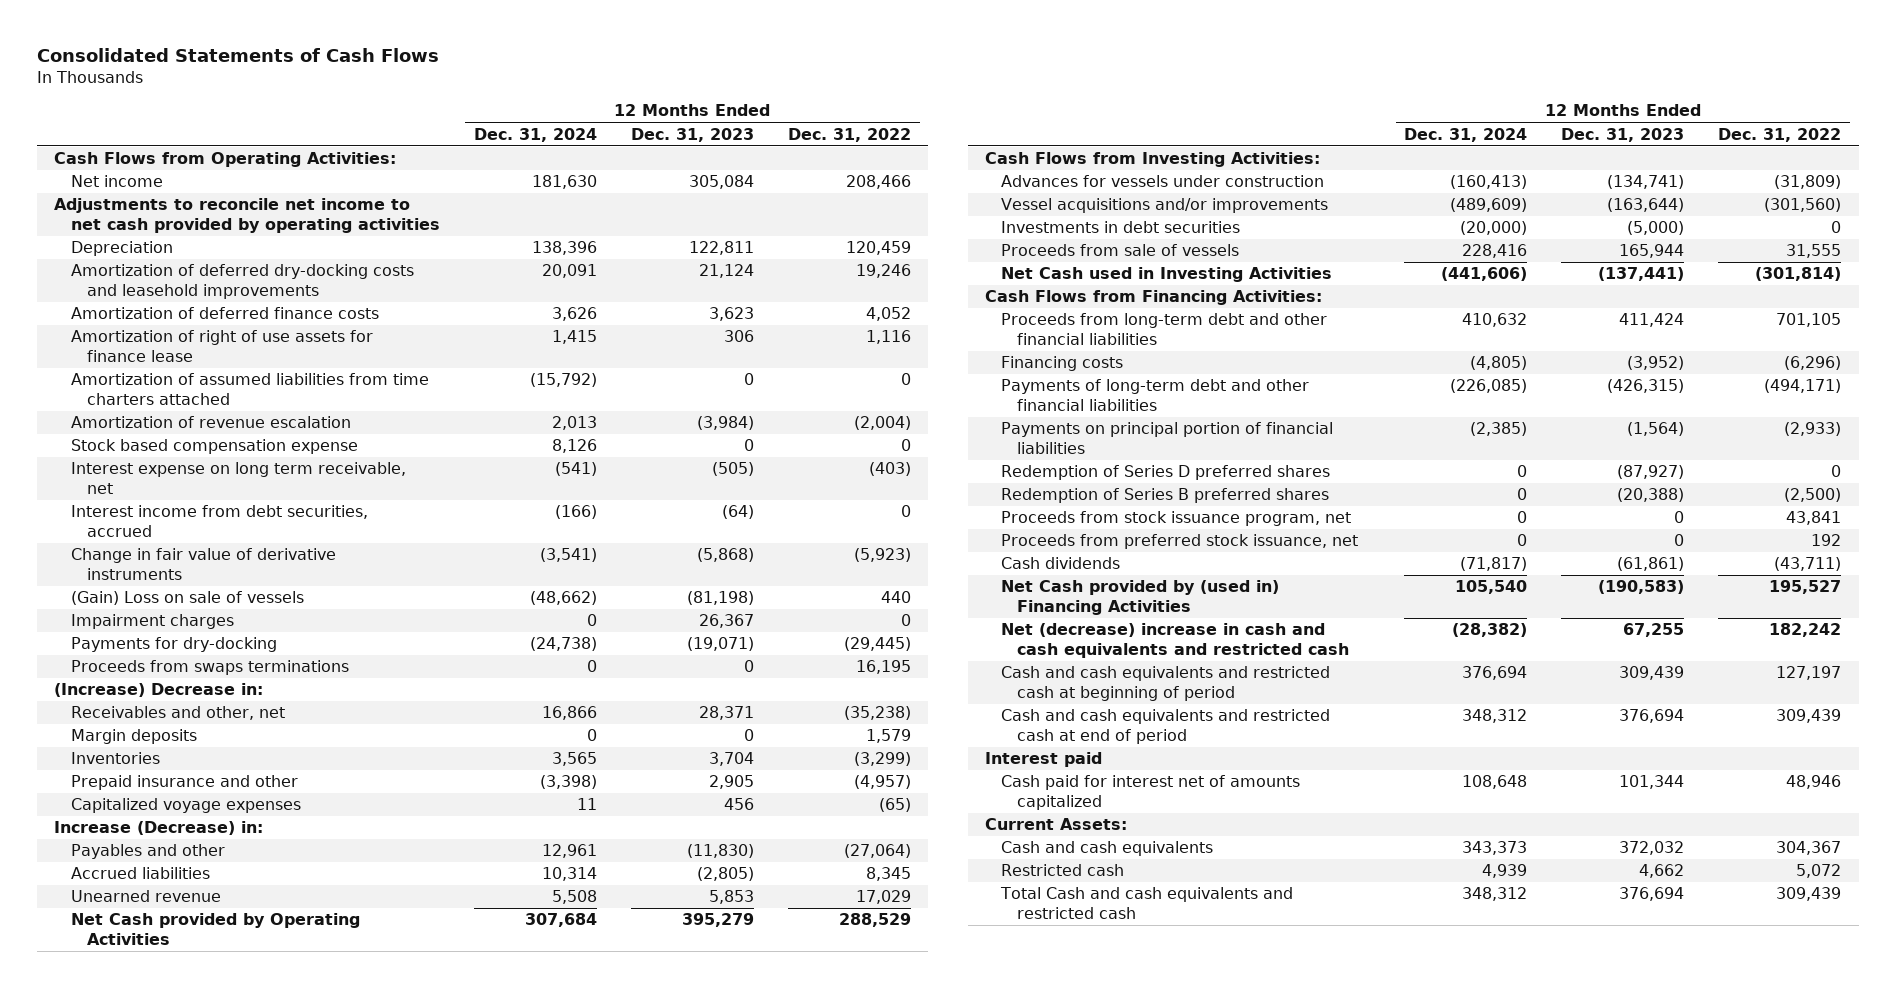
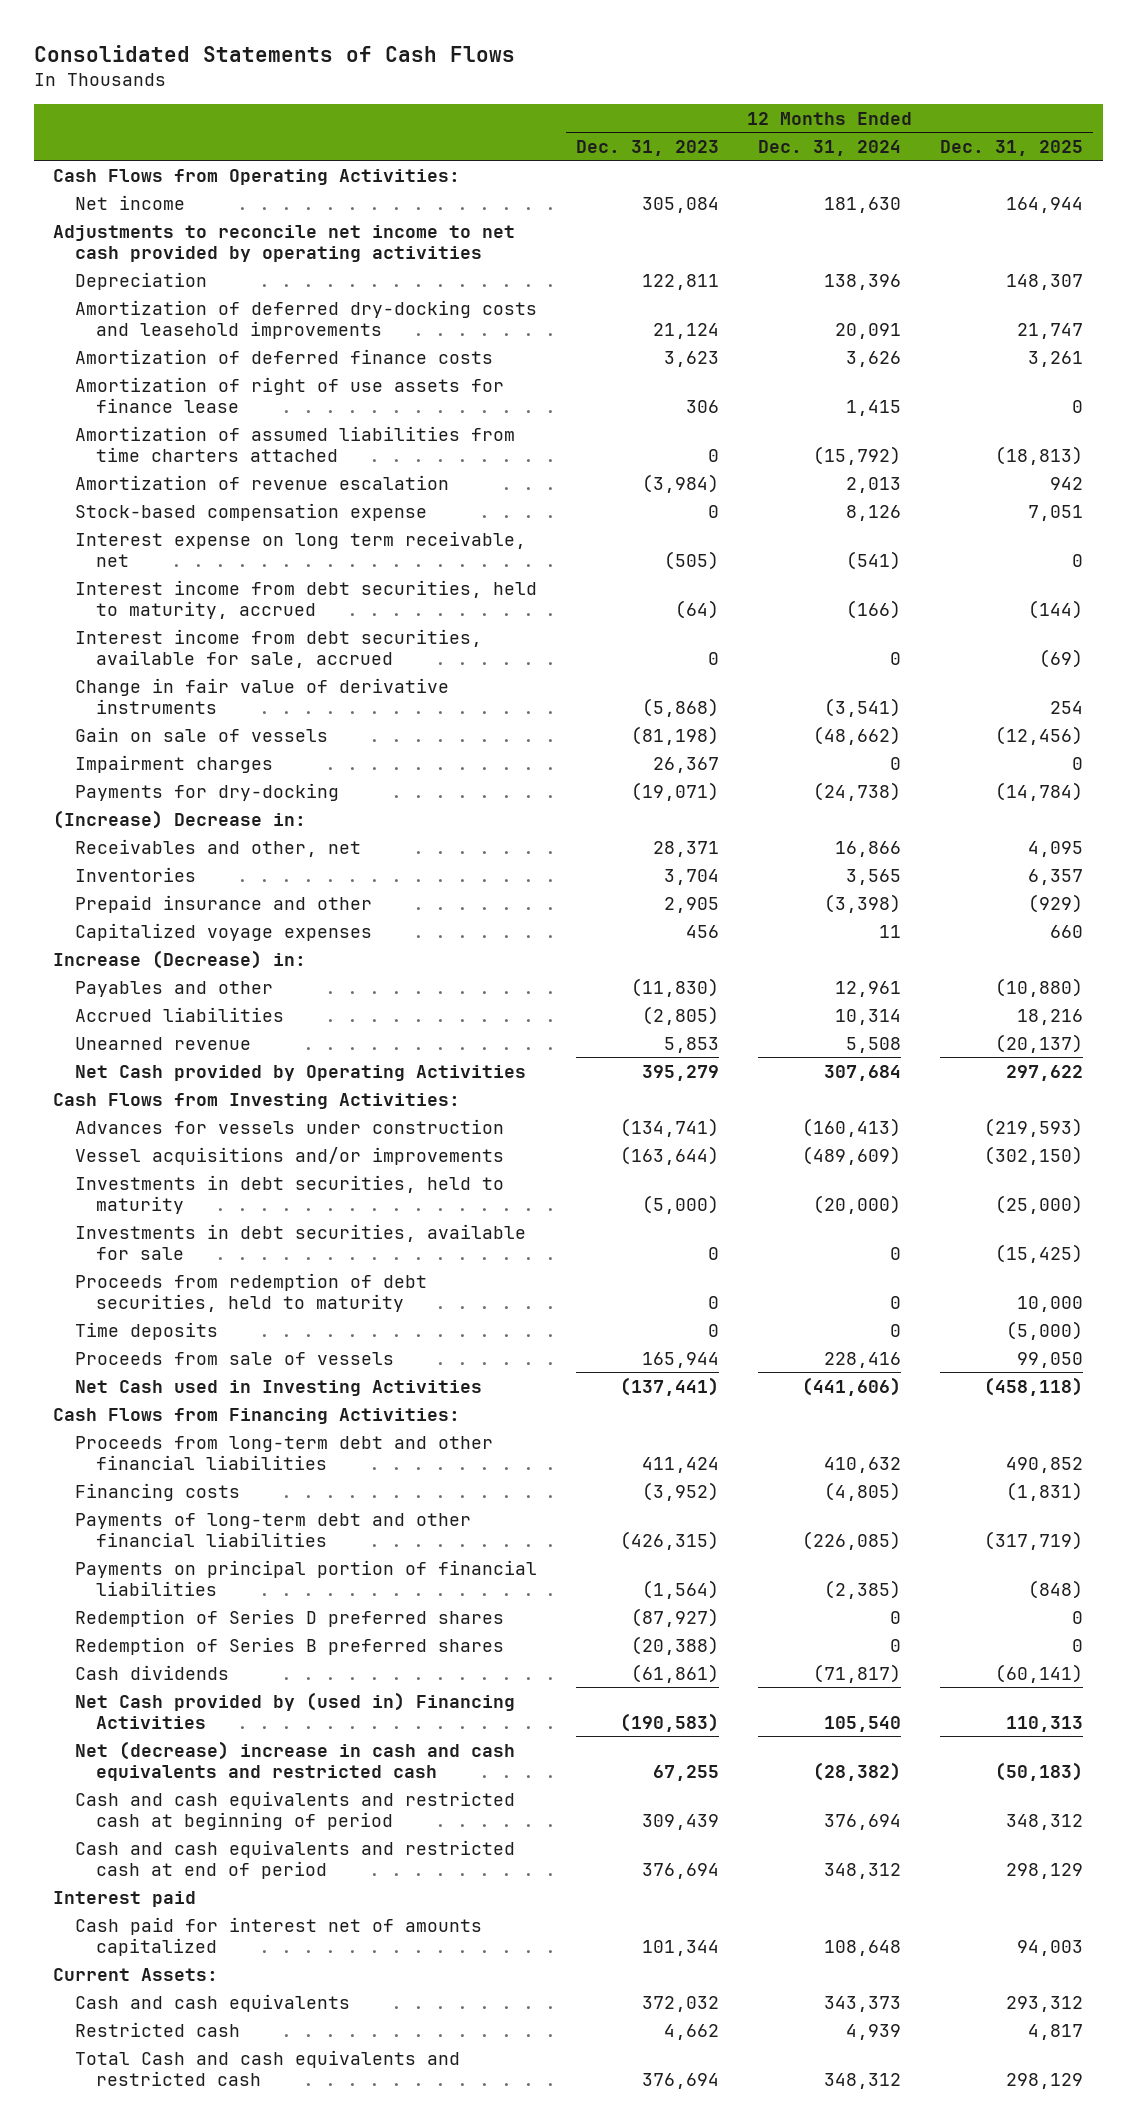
[788,127,912,142] Dec. 31, 2022 -> none
none -> [940,139,1084,156] Dec. 31, 2025
[70,439,358,455] Stock based compensation expense -> [74,502,427,521] Stock-based compensation expense
[70,505,368,537] Interest income from debt securities, accrued -> [74,579,537,619] Interest income from debt securities, held to maturity, accrued
none -> [74,628,482,668] Interest income from debt securities, available for sale, accrued
[70,591,304,606] (Gain) Loss on sale of vessels -> [74,726,328,742] Gain on sale of vessels
[70,660,349,676] Proceeds from swaps terminations -> none
[70,729,197,745] Margin deposits -> none
none -> [74,1174,504,1214] Investments in debt securities, held to maturity
[1001,221,1241,234] Investments in debt securities -> [74,1223,526,1260] Investments in debt securities, available for sale
[1460,221,1528,236] (20,000) -> [890,1246,902,1260] 0
[1627,221,1685,236] (5,000) -> [707,1246,719,1260] 0
none -> [74,1272,427,1312] Proceeds from redemption of debt securities, held to maturity
none -> [74,1321,218,1340] Time deposits
[1001,511,1352,527] Proceeds from stock issuance program, net -> none
[1001,534,1359,550] Proceeds from preferred stock issuance, net -> none

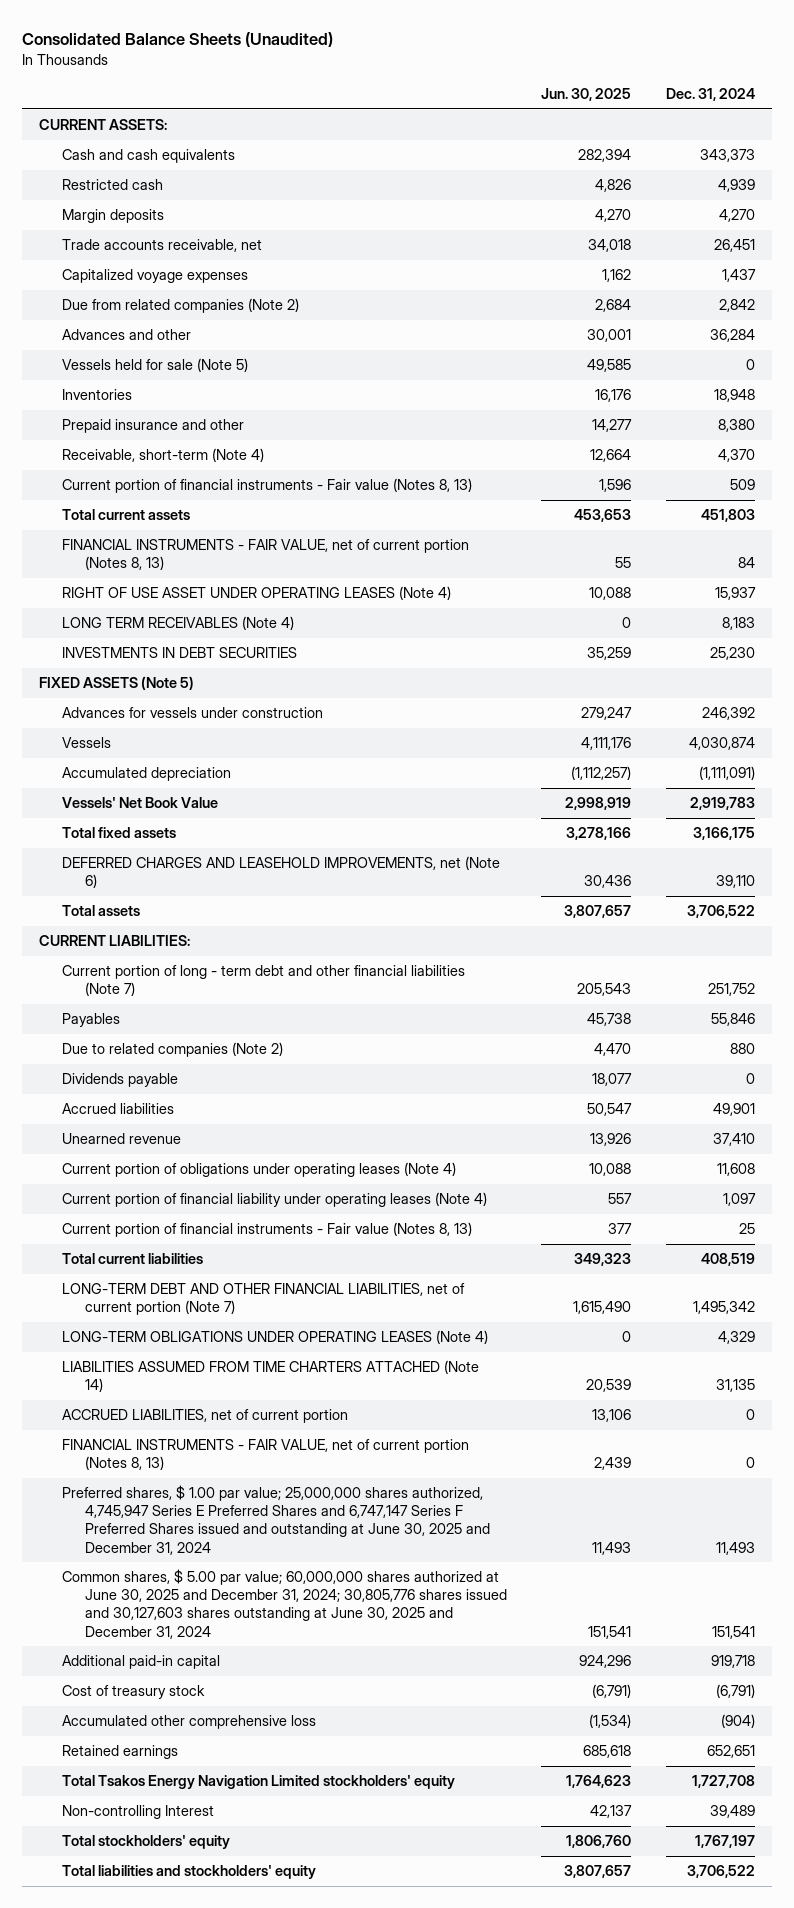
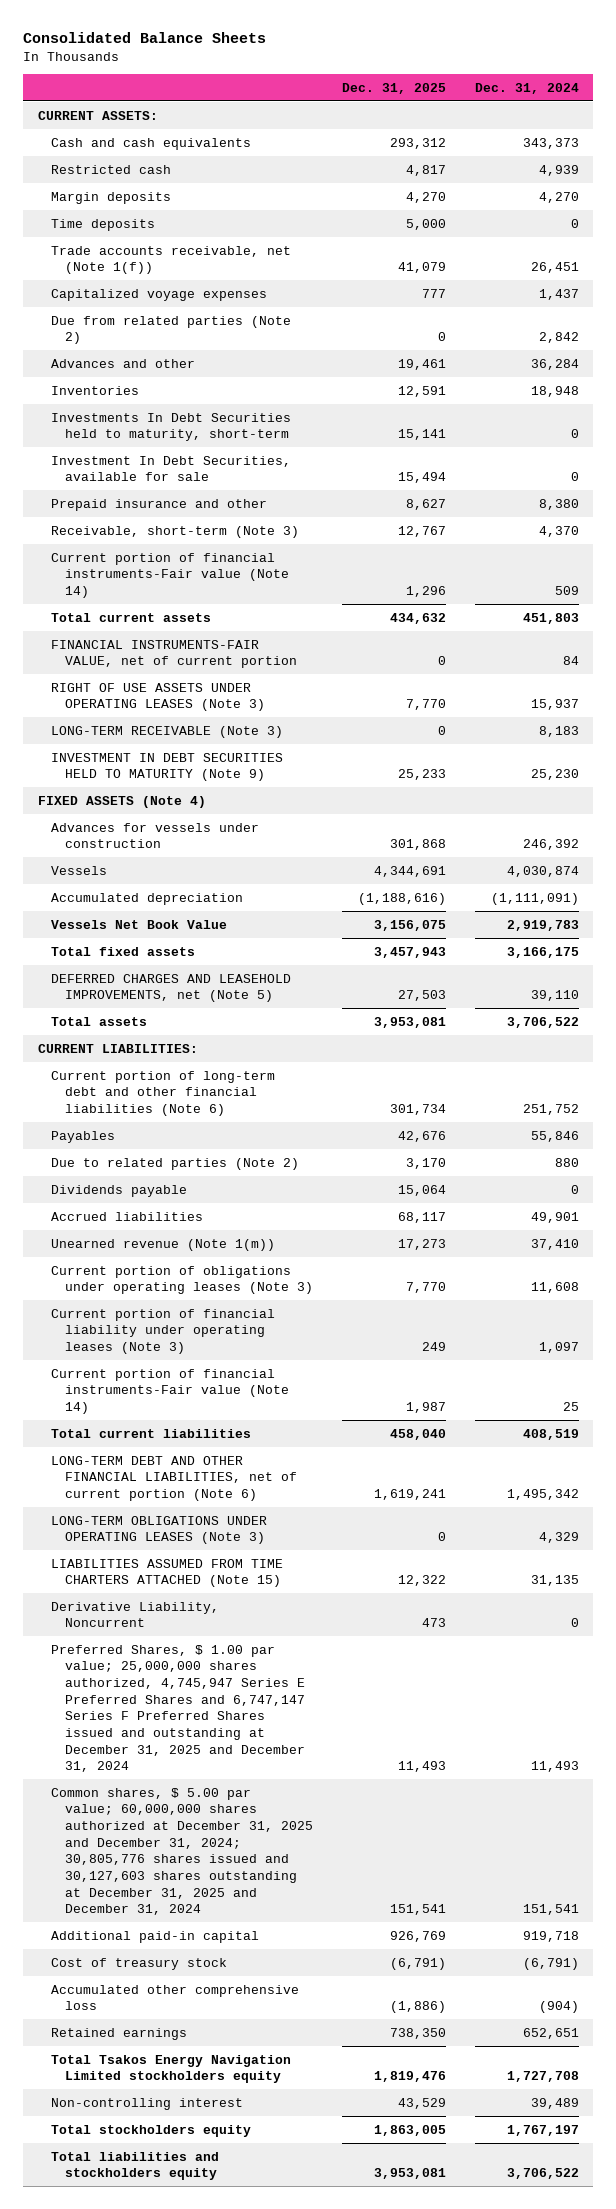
[22,31,334,47] Consolidated Balance Sheets (Unaudited) -> [23,32,267,44] Consolidated Balance Sheets
[541,88,632,102] Jun. 30, 2025 -> none
none -> [341,82,446,94] Dec. 31, 2025
none -> [51,218,156,231] Time deposits
[62,239,263,253] Trade accounts receivable, net -> [51,245,292,275] Trade accounts receivable, net (Note 1(f))
[62,298,300,314] Due from related companies (Note 2) -> [51,315,292,345] Due from related parties (Note 2)
[62,358,249,373] Vessels held for sale (Note 5) -> none
none -> [51,412,292,442] Investments In Debt Securities held to maturity, short-term
none -> [51,455,292,482] Investment In Debt Securities, available for sale
[62,448,265,463] Receivable, short-term (Note 4) -> [51,525,300,538] Receivable, short-term (Note 3)
[62,478,473,494] Current portion of financial instruments - Fair value (Notes 8, 13) -> [51,552,289,599] Current portion of financial instruments-Fair value (Note 14)
[62,539,470,571] FINANCIAL INSTRUMENTS - FAIR VALUE, net of current portion (Notes 8, 13) -> [51,639,297,669] FINANCIAL INSTRUMENTS-FAIR VALUE, net of current portion
[62,586,452,601] RIGHT OF USE ASSET UNDER OPERATING LEASES (Note 4) -> [51,682,265,712] RIGHT OF USE ASSETS UNDER OPERATING LEASES (Note 3)
[62,616,295,631] LONG TERM RECEIVABLES (Note 4) -> [51,725,284,738] LONG-TERM RECEIVABLE (Note 3)
[62,647,298,659] INVESTMENTS IN DEBT SECURITIES -> [51,752,284,782] INVESTMENT IN DEBT SECURITIES HELD TO MATURITY (Note 9)
[39,676,195,691] FIXED ASSETS (Note 5) -> [37,795,206,808] FIXED ASSETS (Note 4)
[62,797,219,809] Vessels' Net Book Value -> [51,919,228,929] Vessels Net Book Value
[62,856,501,889] DEFERRED CHARGES AND LEASEHOLD IMPROVEMENTS, net (Note 6) -> [51,973,292,1003] DEFERRED CHARGES AND LEASEHOLD IMPROVEMENTS, net (Note 5)
[62,965,466,997] Current portion of long - term debt and other financial liabilities (Note 7) -> [51,1070,276,1117] Current portion of long-term debt and other financial liabilities (Note 6)
[62,1042,284,1058] Due to related companies (Note 2) -> [51,1157,300,1170] Due to related parties (Note 2)
[62,1133,182,1145] Unearned revenue -> [51,1238,276,1251] Unearned revenue (Note 1(m))
[62,1162,457,1178] Current portion of obligations under operating leases (Note 4) -> [51,1265,313,1295] Current portion of obligations under operating leases (Note 3)
[62,1192,488,1208] Current portion of financial liability under operating leases (Note 4) -> [51,1308,276,1355] Current portion of financial liability under operating leases (Note 3)
[62,1222,473,1238] Current portion of financial instruments - Fair value (Notes 8, 13) -> [51,1368,289,1415] Current portion of financial instruments-Fair value (Note 14)
[62,1409,349,1424] ACCRUED LIABILITIES, net of current portion -> none
[62,1283,466,1316] LONG-TERM DEBT AND OTHER FINANCIAL LIABILITIES, net of current portion (Note 7) -> [51,1455,297,1502] LONG-TERM DEBT AND OTHER FINANCIAL LIABILITIES, net of current portion (Note 6)
[62,1330,489,1345] LONG-TERM OBLIGATIONS UNDER OPERATING LEASES (Note 4) -> [51,1515,268,1545] LONG-TERM OBLIGATIONS UNDER OPERATING LEASES (Note 3)
[62,1360,480,1393] LIABILITIES ASSUMED FROM TIME CHARTERS ATTACHED (Note 14) -> [51,1558,284,1588] LIABILITIES ASSUMED FROM TIME CHARTERS ATTACHED (Note 15)
[62,1439,470,1471] FINANCIAL INSTRUMENTS - FAIR VALUE, net of current portion (Notes 8, 13) -> [51,1601,220,1628] Derivative Liability, Noncurrent
[62,1485,491,1555] Preferred shares, $ 1.00 par value; 25,000,000 shares authorized, 4,745,947 Series E Preferred Shares and 6,747,147 Series F Preferred Shares issued and outstanding at June 30, 2025 and December 31, 2024 -> [51,1644,305,1773] Preferred Shares, $ 1.00 par value; 25,000,000 shares authorized, 4,745,947 Series E Preferred Shares and 6,747,147 Series F Preferred Shares issued and outstanding at December 31, 2025 and December 31, 2024
[62,1569,508,1639] Common shares, $ 5.00 par value; 60,000,000 shares authorized at June 30, 2025 and December 31, 2024; 30,805,776 shares issued and 30,127,603 shares outstanding at June 30, 2025 and December 31, 2024 -> [51,1787,313,1916] Common shares, $ 5.00 par value; 60,000,000 shares authorized at December 31, 2025 and December 31, 2024; 30,805,776 shares issued and 30,127,603 shares outstanding at December 31, 2025 and December 31, 2024
[62,1775,456,1790] Total Tsakos Energy Navigation Limited stockholders' equity -> [51,2054,292,2084] Total Tsakos Energy Navigation Limited stockholders equity
[62,1805,215,1820] Non-controlling Interest -> [51,2097,244,2110] Non-controlling interest
[62,1835,231,1850] Total stockholders' equity -> [51,2124,252,2137] Total stockholders equity
[62,1865,317,1880] Total liabilities and stockholders' equity -> [51,2151,220,2181] Total liabilities and stockholders equity

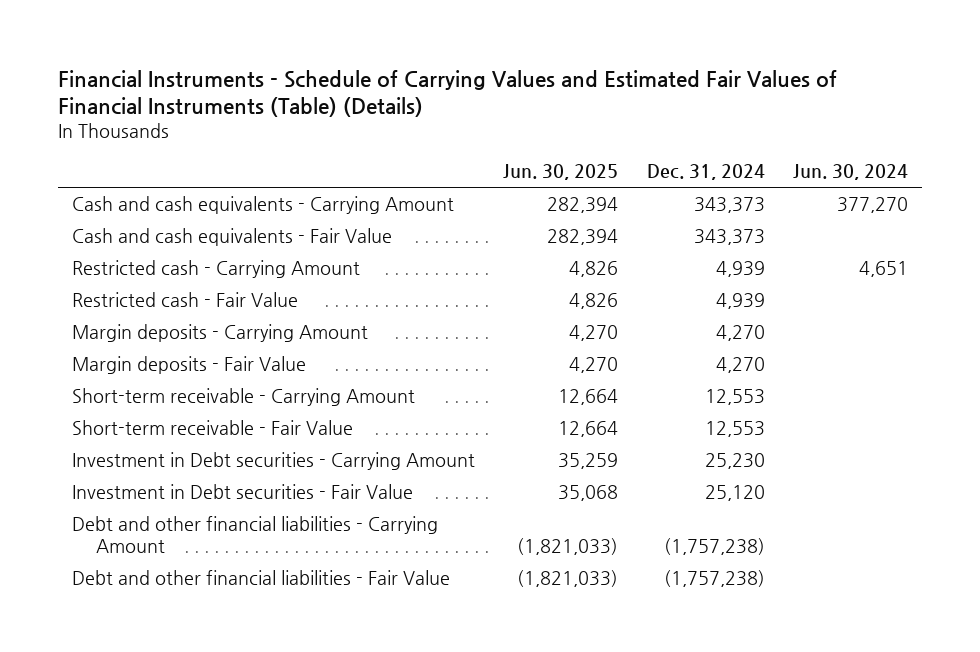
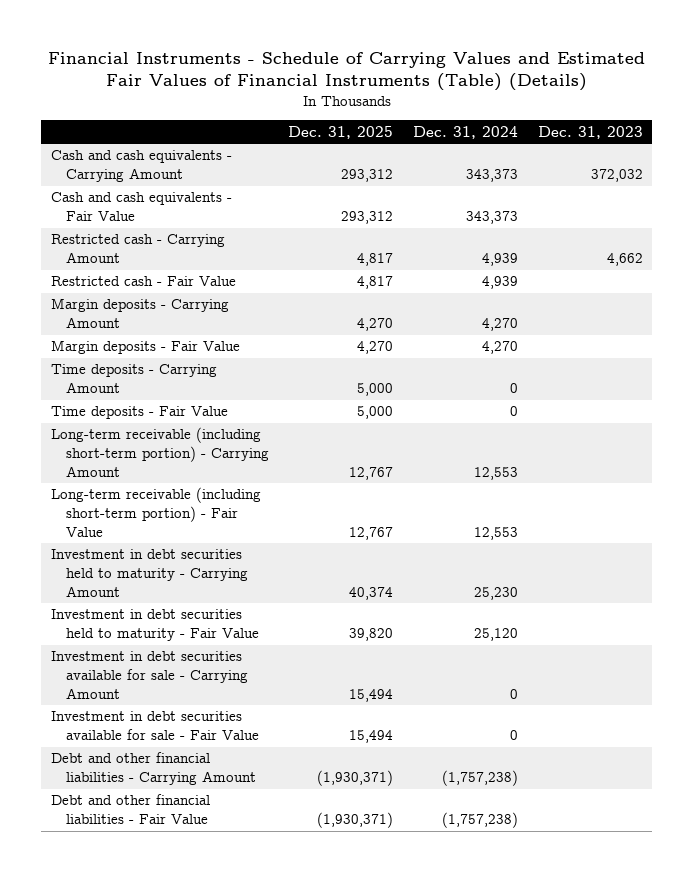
[503,164,619,181] Jun. 30, 2025 -> none
[792,164,908,181] Jun. 30, 2024 -> none
none -> [288,125,394,139] Dec. 31, 2025
none -> [537,125,643,139] Dec. 31, 2023
none -> [51,364,218,394] Time deposits - Carrying Amount
none -> [51,406,229,420] Time deposits - Fair Value
[72,388,416,407] Short-term receivable - Carrying Amount -> [51,427,269,478] Long-term receivable (including short-term portion) - Carrying Amount
[72,420,354,436] Short-term receivable - Fair Value -> [51,487,262,538] Long-term receivable (including short-term portion) - Fair Value
[72,452,476,471] Investment in Debt securities - Carrying Amount -> [51,549,248,598] Investment in debt securities held to maturity - Carrying Amount
none -> [51,609,259,642] Investment in debt securities held to maturity - Fair Value
none -> [51,651,248,700] Investment in debt securities available for sale - Carrying Amount
[72,484,414,500] Investment in Debt securities - Fair Value -> [51,711,259,741] Investment in debt securities available for sale - Fair Value
[704,485,765,502] 25,120 -> [509,730,518,741] 0

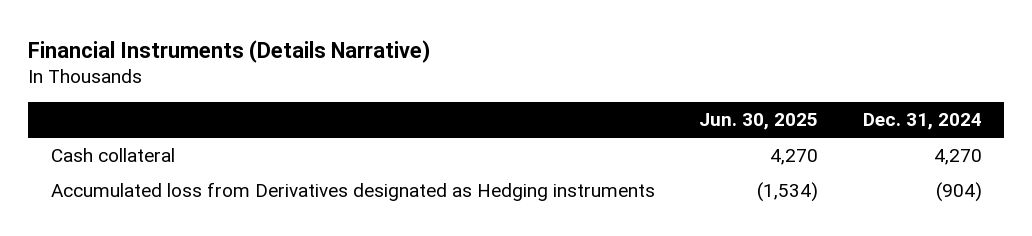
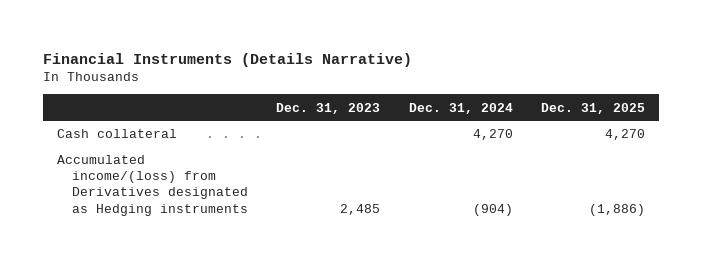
[699,113,819,131] Jun. 30, 2025 -> none
none -> [276,102,381,114] Dec. 31, 2023
none -> [541,102,646,114] Dec. 31, 2025
[50,182,655,202] Accumulated loss from Derivatives designated as Hedging instruments -> [57,155,248,216] Accumulated income/(loss) from Derivatives designated as Hedging instruments

